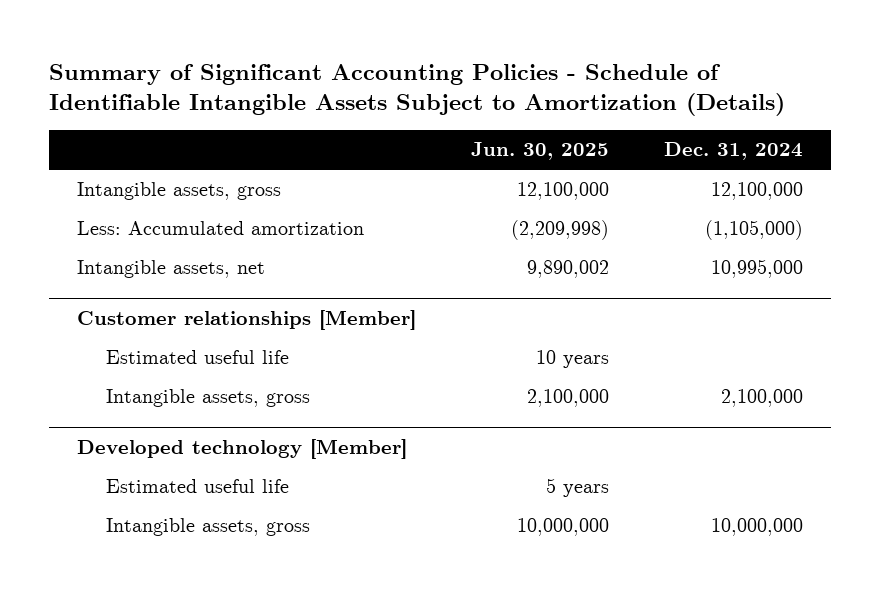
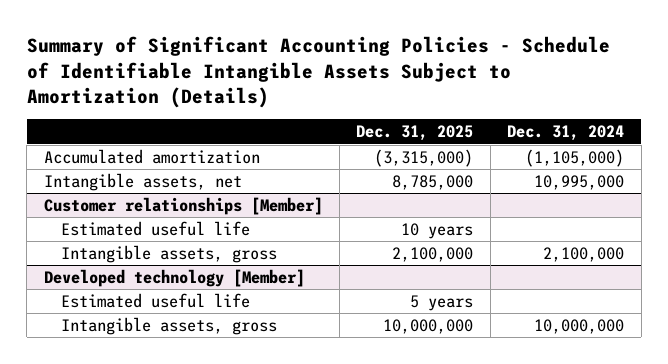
[470,142,609,161] Jun. 30, 2025 -> none
none -> [356,125,474,142] Dec. 31, 2025
[76,182,281,201] Intangible assets, gross -> none
[76,221,364,236] Less: Accumulated amortization -> [43,148,260,164] Accumulated amortization

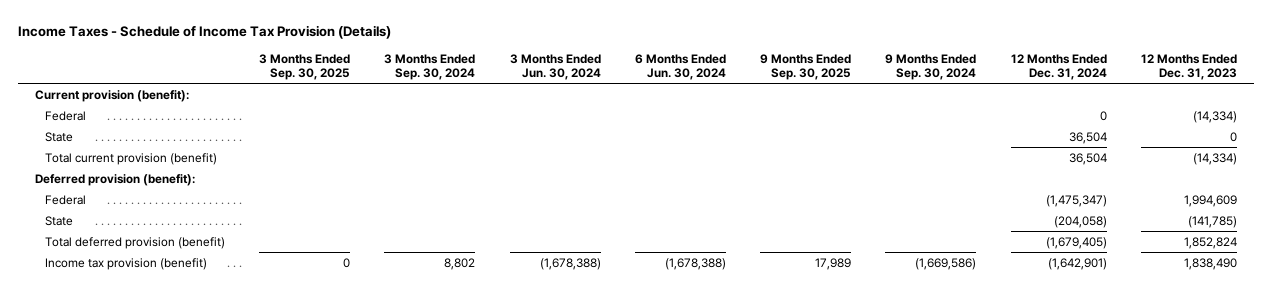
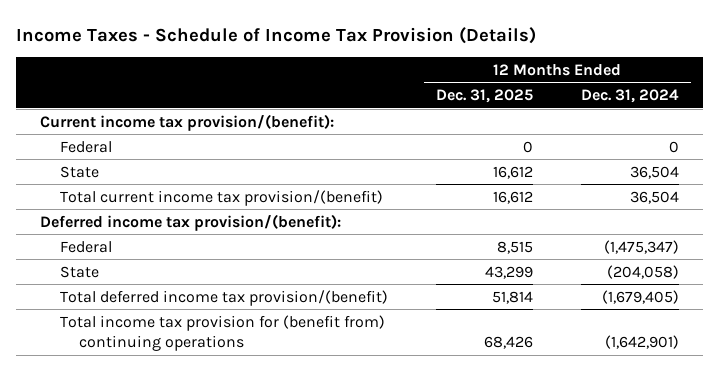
[259,53,351,81] 3 Months Ended Sep. 30, 2025 -> none
[384,53,476,81] 3 Months Ended Sep. 30, 2024 -> none
[509,53,601,81] 3 Months Ended Jun. 30, 2024 -> none
[634,53,726,81] 6 Months Ended Jun. 30, 2024 -> none
[760,53,852,81] 9 Months Ended Sep. 30, 2025 -> none
[885,53,977,81] 9 Months Ended Sep. 30, 2024 -> none
[1140,53,1237,81] 12 Months Ended Dec. 31, 2023 -> none
none -> [435,89,533,104] Dec. 31, 2025
[34,89,189,102] Current provision (benefit): -> [39,113,334,131] Current income tax provision/(benefit):
[45,152,218,165] Total current provision (benefit) -> [59,189,383,206] Total current income tax provision/(benefit)
[34,173,195,186] Deferred provision (benefit): -> [39,213,341,231] Deferred income tax provision/(benefit):
[45,236,226,249] Total deferred provision (benefit) -> [59,289,388,306] Total deferred income tax provision/(benefit)
[45,257,208,270] Income tax provision (benefit) -> [59,314,385,352] Total income tax provision for (benefit from) continuing operations

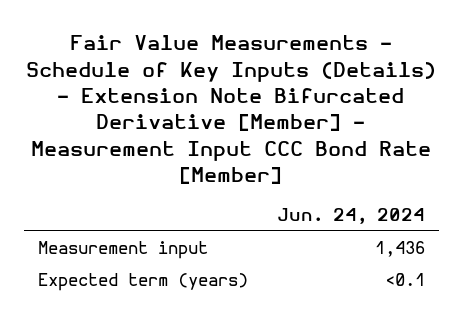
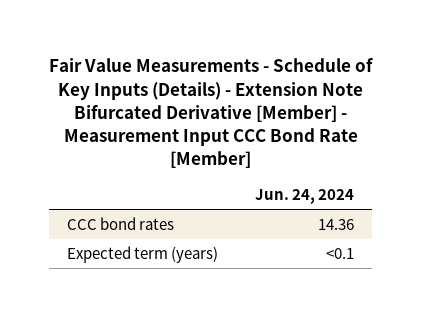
[38,241,209,260] Measurement input -> none
none -> [67,217,175,231] CCC bond rates

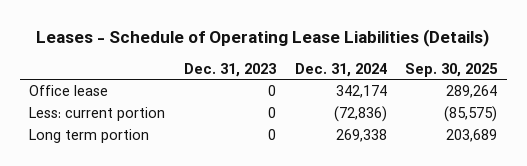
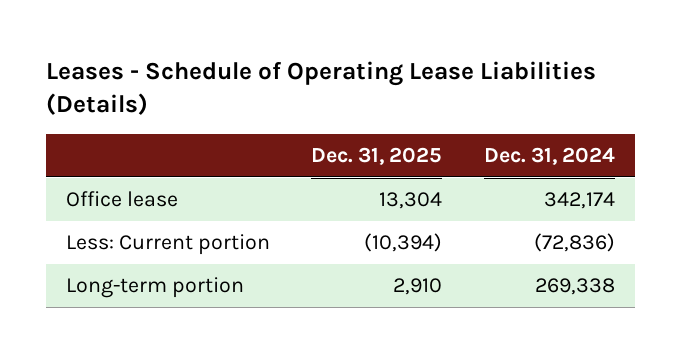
[184,62,277,77] Dec. 31, 2023 -> none
[405,62,499,77] Sep. 30, 2025 -> none
none -> [311,146,443,165] Dec. 31, 2025
[29,107,166,122] Less: current portion -> [66,234,271,256] Less: Current portion
[29,129,150,144] Long term portion -> [66,277,245,299] Long-term portion

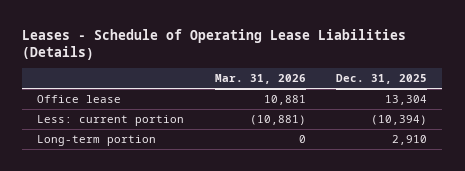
[483,146,615,165] Dec. 31, 2024 -> none
none -> [214,74,306,85] Mar. 31, 2026
[66,234,271,256] Less: Current portion -> [37,115,185,127] Less: current portion

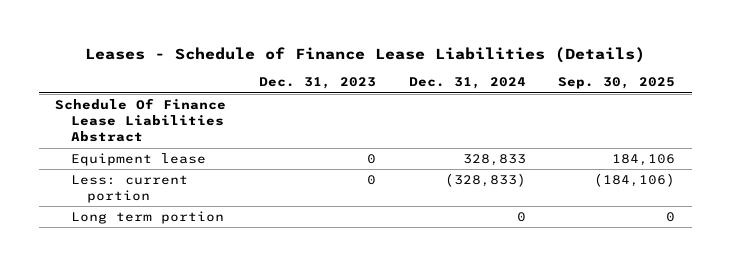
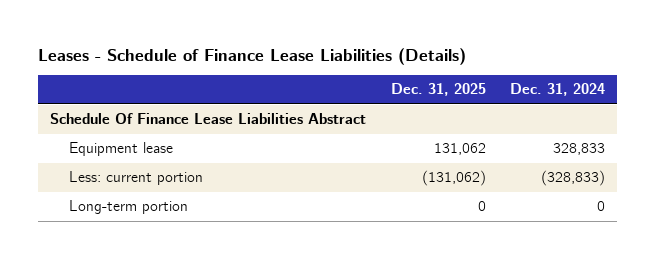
[258,77,376,90] Dec. 31, 2023 -> none
[558,77,676,90] Sep. 30, 2025 -> none
none -> [390,83,486,97] Dec. 31, 2025
[71,211,225,225] Long term portion -> [68,200,188,215] Long-term portion

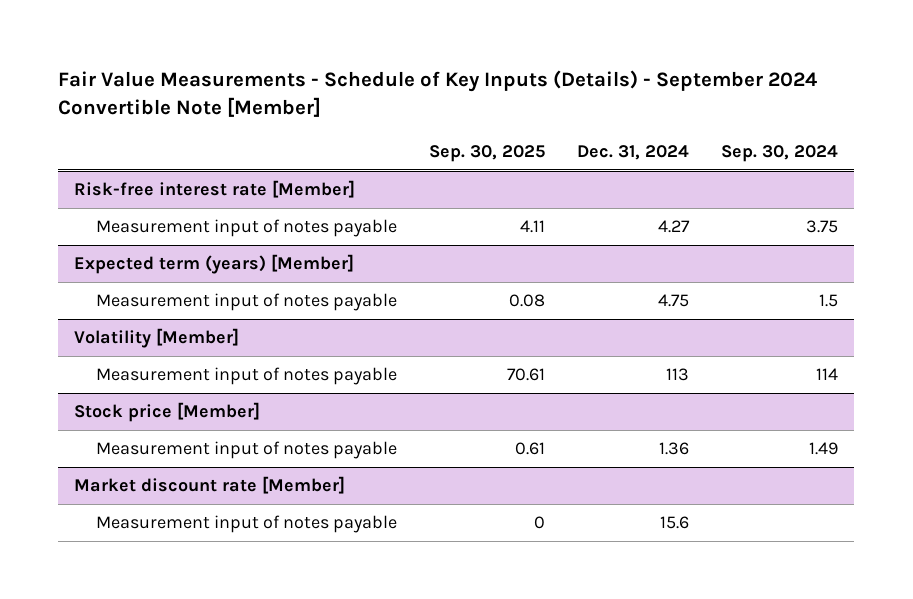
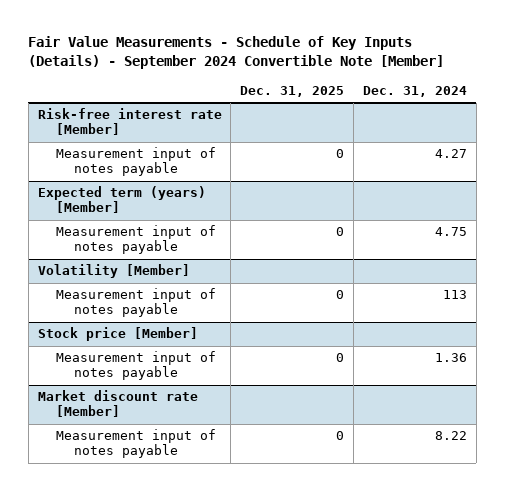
[429,144,546,162] Sep. 30, 2025 -> none
[721,144,839,162] Sep. 30, 2024 -> none
none -> [240,85,345,97] Dec. 31, 2025
[660,516,690,530] 15.6 -> [434,431,467,441] 8.22

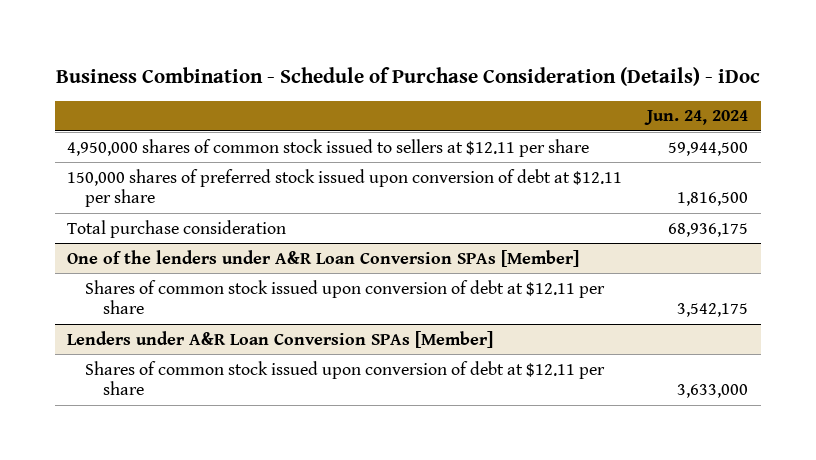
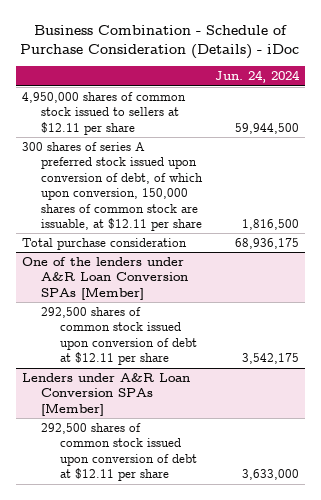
[67,168,623,208] 150,000 shares of preferred stock issued upon conversion of debt at $12.11 per share -> [22,141,204,232] 300 shares of series A preferred stock issued upon conversion of debt, of which upon conversion, 150,000 shares of common stock are issuable, at $12.11 per share
[85,279,606,315] Shares of common stock issued upon conversion of debt at $12.11 per share -> [41,306,198,366] 292,500 shares of common stock issued upon conversion of debt at $12.11 per share
[85,360,606,396] Shares of common stock issued upon conversion of debt at $12.11 per share -> [41,422,198,482] 292,500 shares of common stock issued upon conversion of debt at $12.11 per share

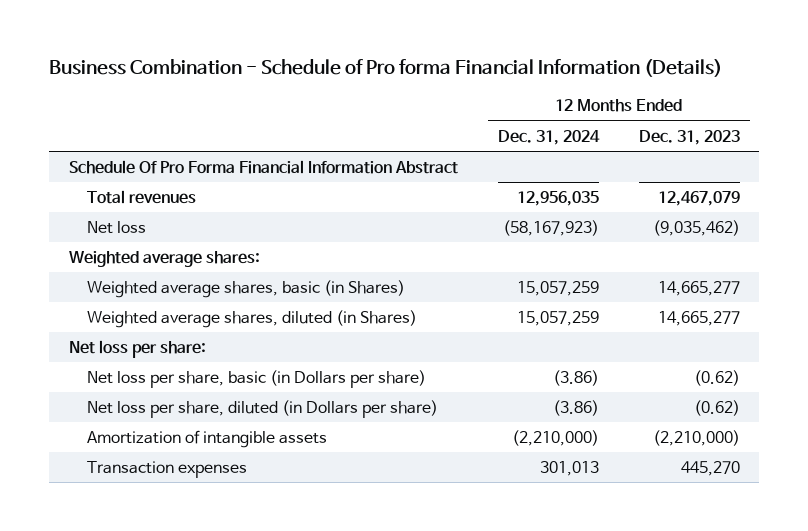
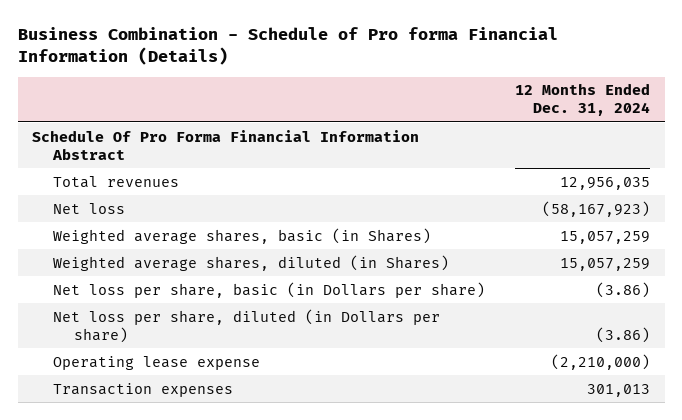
[638,129,740,145] Dec. 31, 2023 -> none
[68,251,260,268] Weighted average shares: -> none
[68,340,206,359] Net loss per share: -> none
[87,430,328,449] Amortization of intangible assets -> [53,355,261,370] Operating lease expense

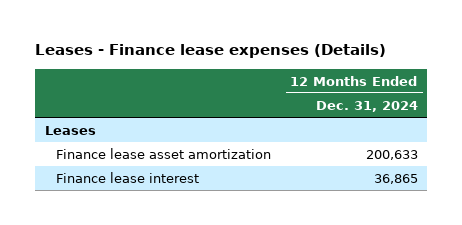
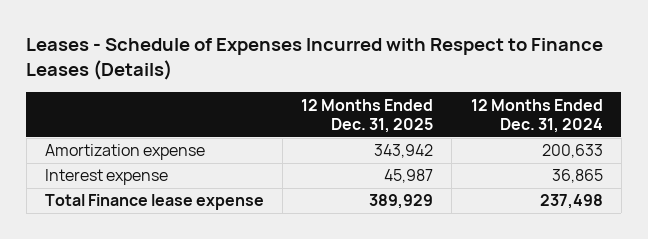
[34,44,386,59] Leases - Finance lease expenses (Details) -> [26,38,604,81] Leases - Schedule of Expenses Incurred with Respect to Finance Leases (Details)
none -> [301,98,434,134] 12 Months Ended Dec. 31, 2025
[44,125,96,135] Leases -> none
[55,147,271,159] Finance lease asset amortization -> [45,144,206,161] Amortization expense
none -> [45,169,169,186] Interest expense
[55,171,199,183] Finance lease interest -> [45,194,265,211] Total Finance lease expense
[373,173,418,184] 36,865 -> [539,194,603,210] 237,498

